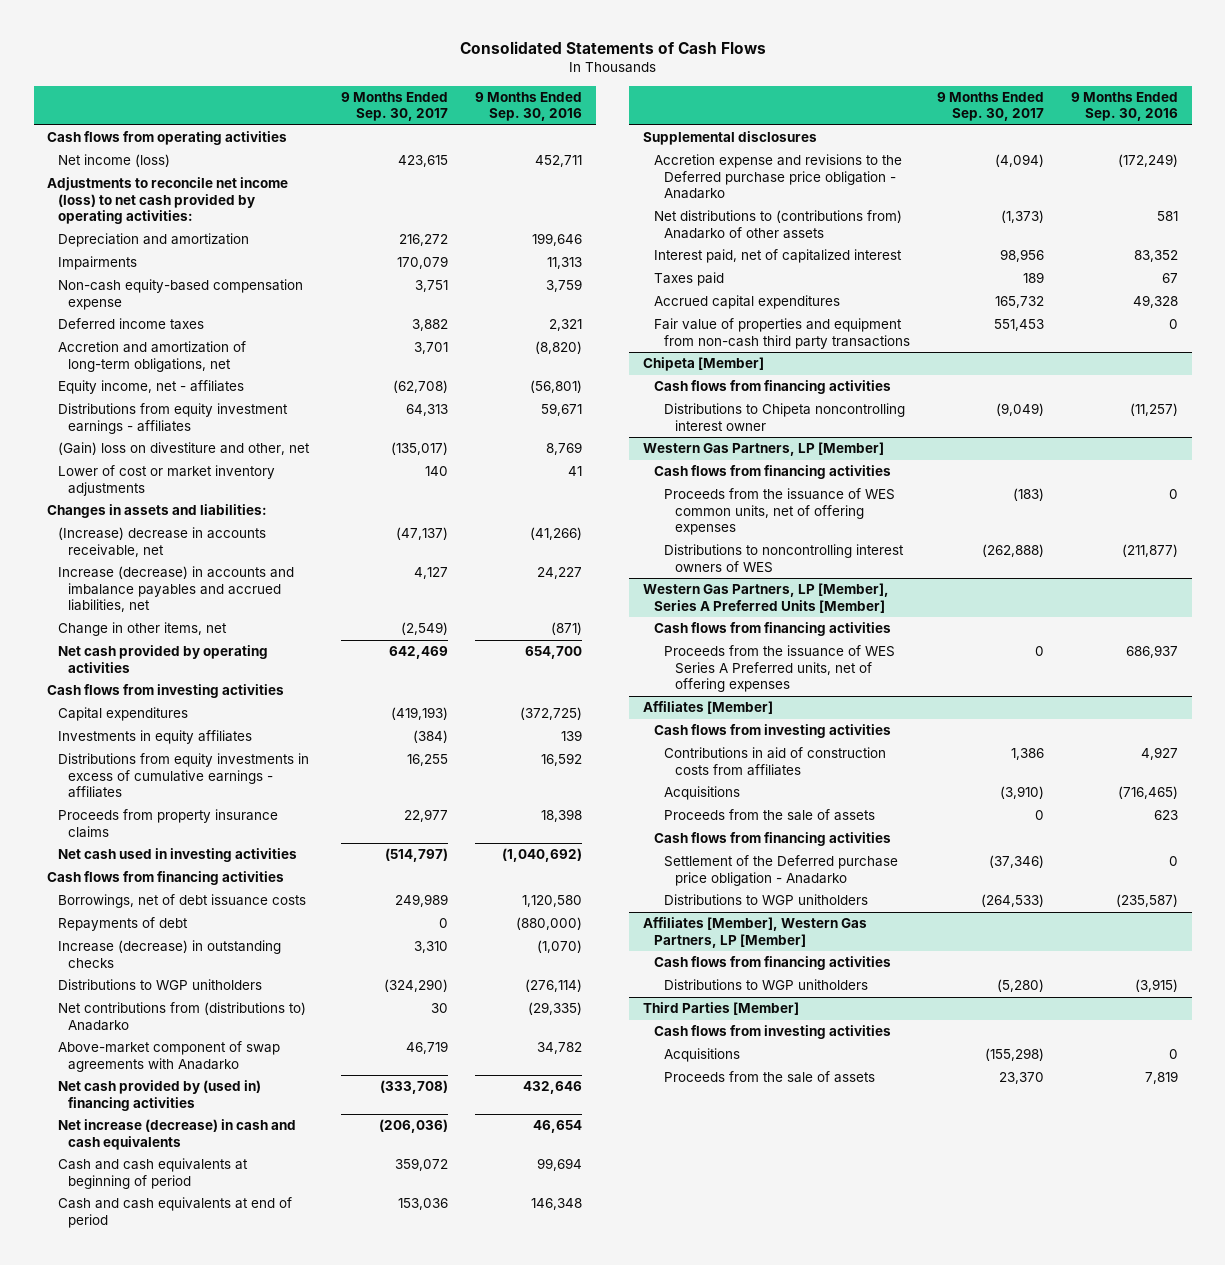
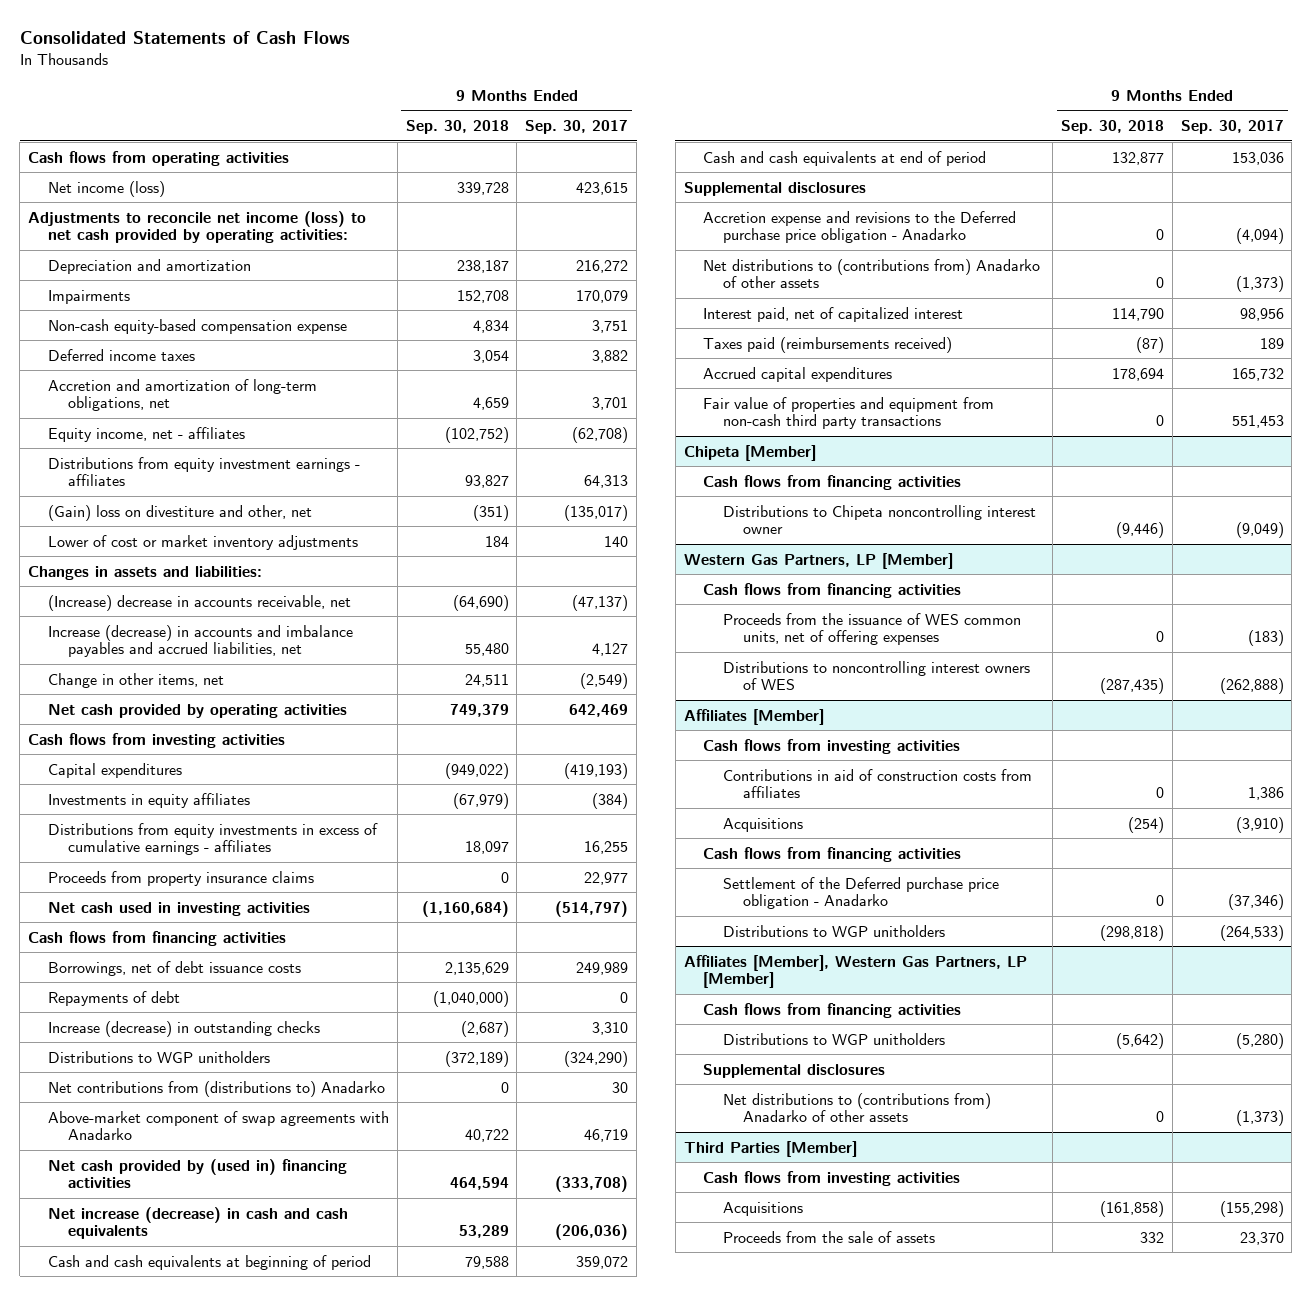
[475,92,583,122] 9 Months Ended Sep. 30, 2016 -> none
none -> [405,119,509,134] Sep. 30, 2018
[653,272,724,287] Taxes paid -> [703,336,953,353] Taxes paid (reimbursements received)
[642,583,889,613] Western Gas Partners, LP [Member], Series A Preferred Units [Member] -> none
[653,622,891,637] Cash flows from financing activities -> none
[664,645,896,693] Proceeds from the issuance of WES Series A Preferred units, net of offering expenses -> none
[664,809,876,822] Proceeds from the sale of assets -> none
none -> [703,1063,886,1078] Supplemental disclosures
none -> [722,1092,991,1123] Net distributions to (contributions from) Anadarko of other assets

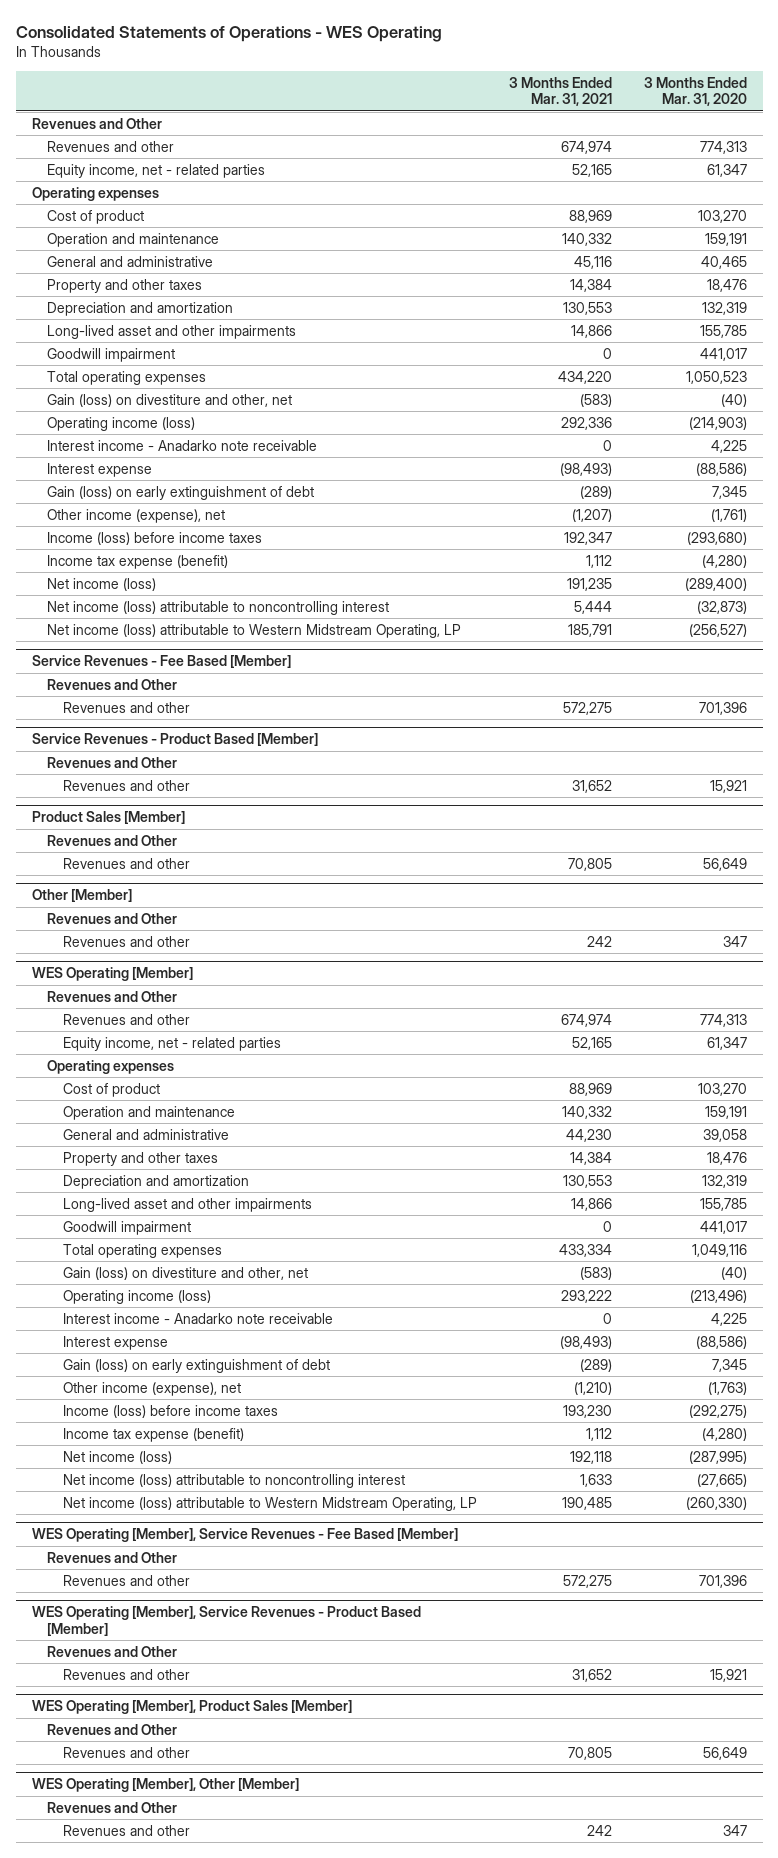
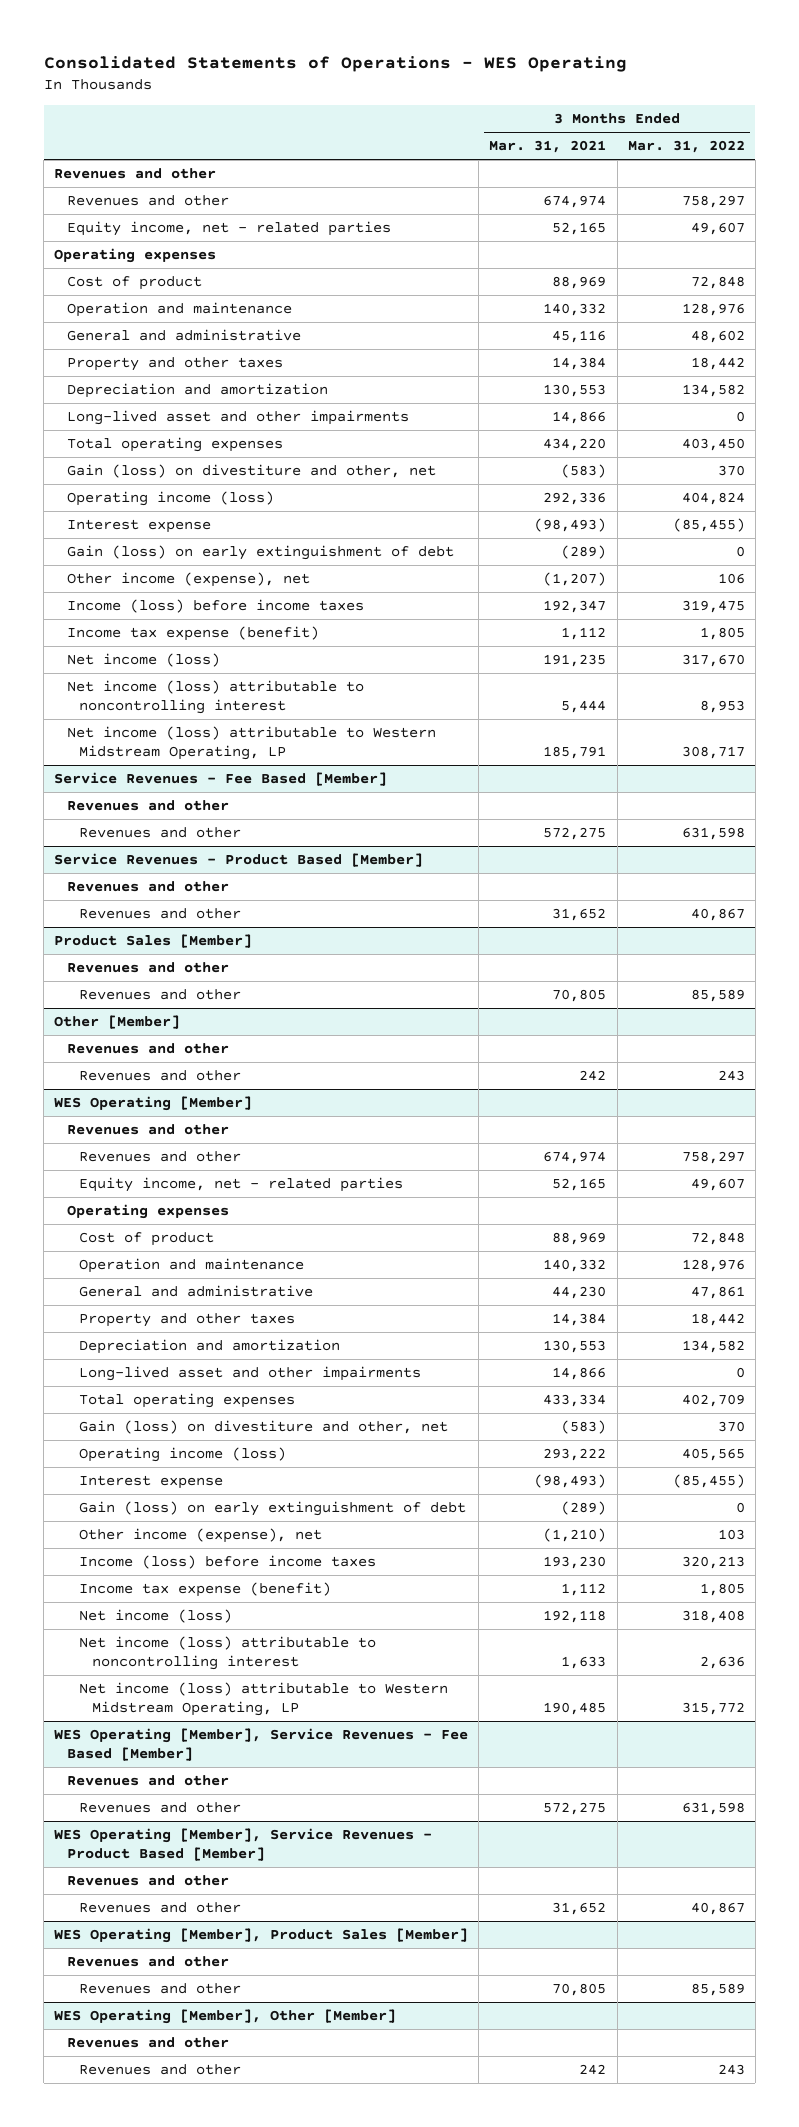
[643,76,747,107] 3 Months Ended Mar. 31, 2020 -> none
none -> [627,140,745,154] Mar. 31, 2022
[31,117,162,129] Revenues and Other -> [54,168,217,180] Revenues and other
[47,347,176,362] Goodwill impairment -> none
[47,439,318,451] Interest income - Anadarko note receivable -> none
[47,678,178,690] Revenues and Other -> [66,800,229,812] Revenues and other
[47,756,178,768] Revenues and Other -> [66,881,229,893] Revenues and other
[47,834,178,846] Revenues and Other -> [66,962,229,974] Revenues and other
[47,912,178,924] Revenues and Other -> [66,1043,229,1055] Revenues and other
[47,990,178,1002] Revenues and Other -> [66,1124,229,1136] Revenues and other
[62,1220,191,1235] Goodwill impairment -> none
[62,1312,333,1324] Interest income - Anadarko note receivable -> none
[47,1551,178,1563] Revenues and Other -> [66,1775,229,1787] Revenues and other
[47,1645,178,1657] Revenues and Other -> [66,1875,229,1887] Revenues and other
[47,1723,178,1735] Revenues and Other -> [66,1956,229,1968] Revenues and other
[47,1801,178,1813] Revenues and Other -> [66,2037,229,2049] Revenues and other

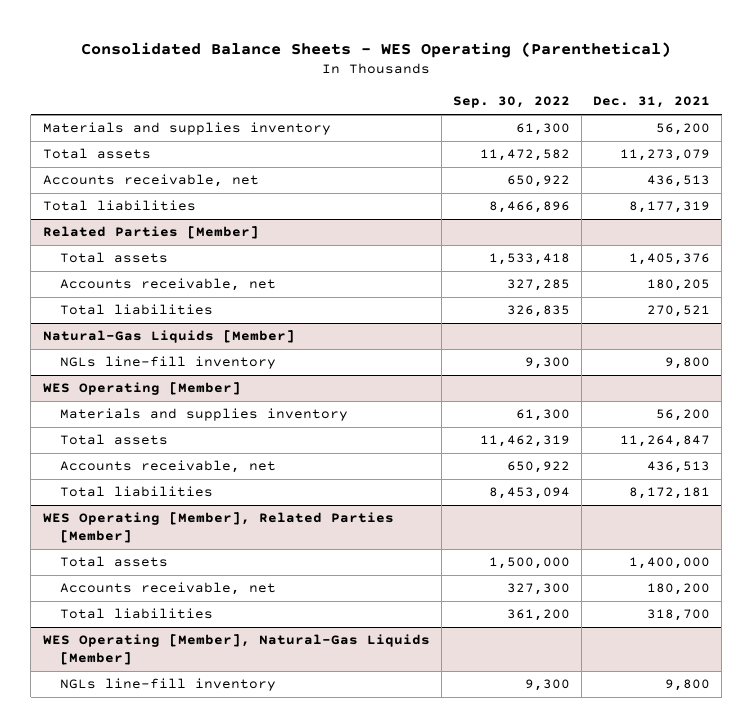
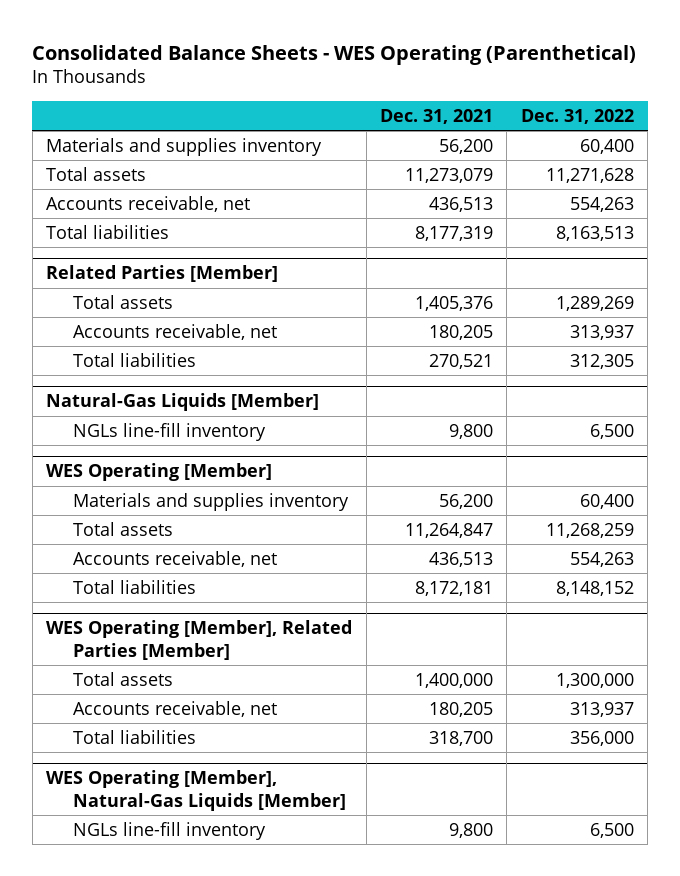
[452,96,570,109] Sep. 30, 2022 -> none
none -> [520,108,634,124] Dec. 31, 2022
[647,583,711,596] 180,200 -> [428,701,493,717] 180,205

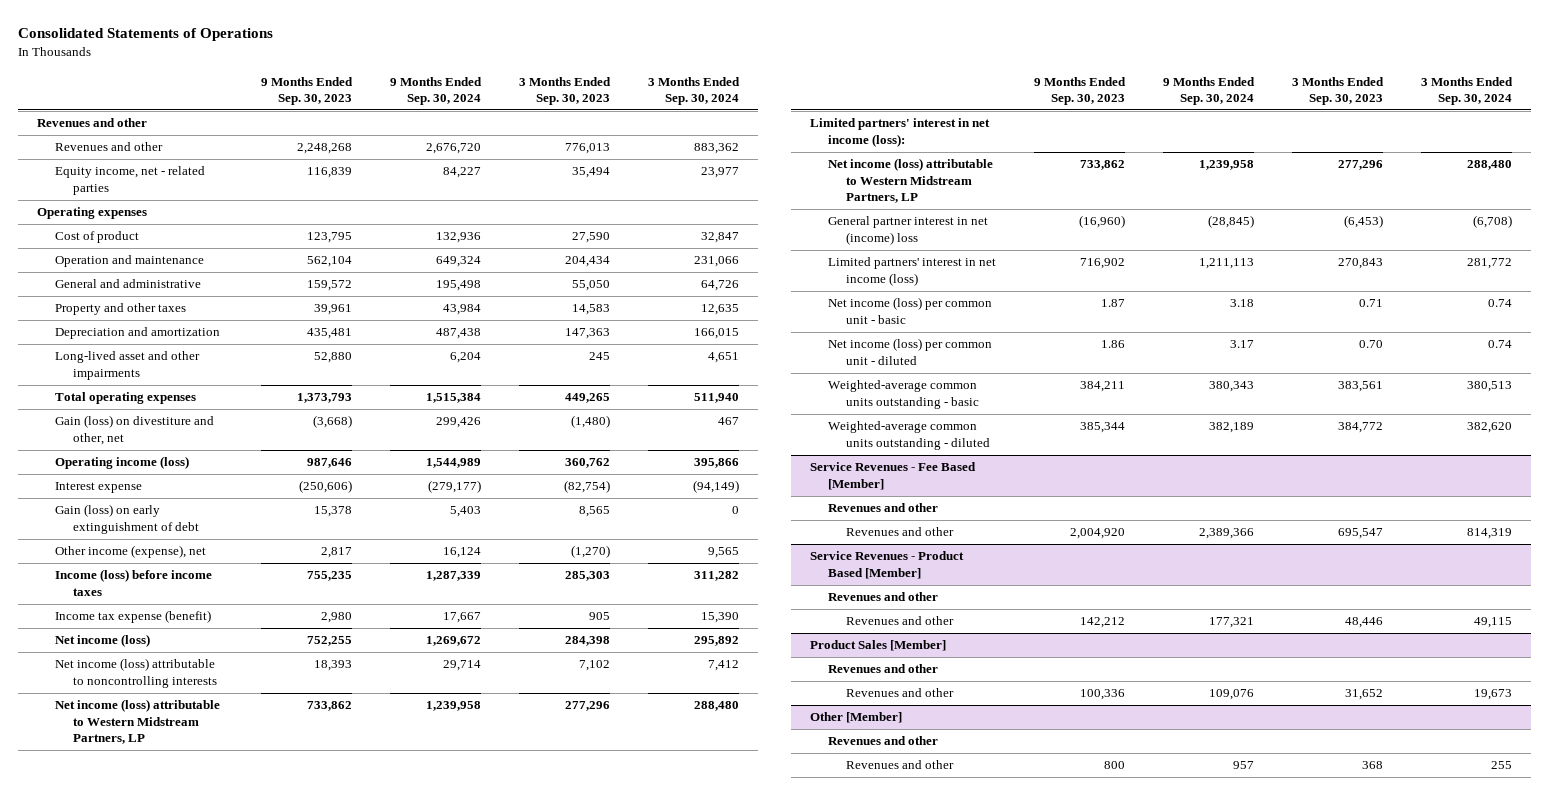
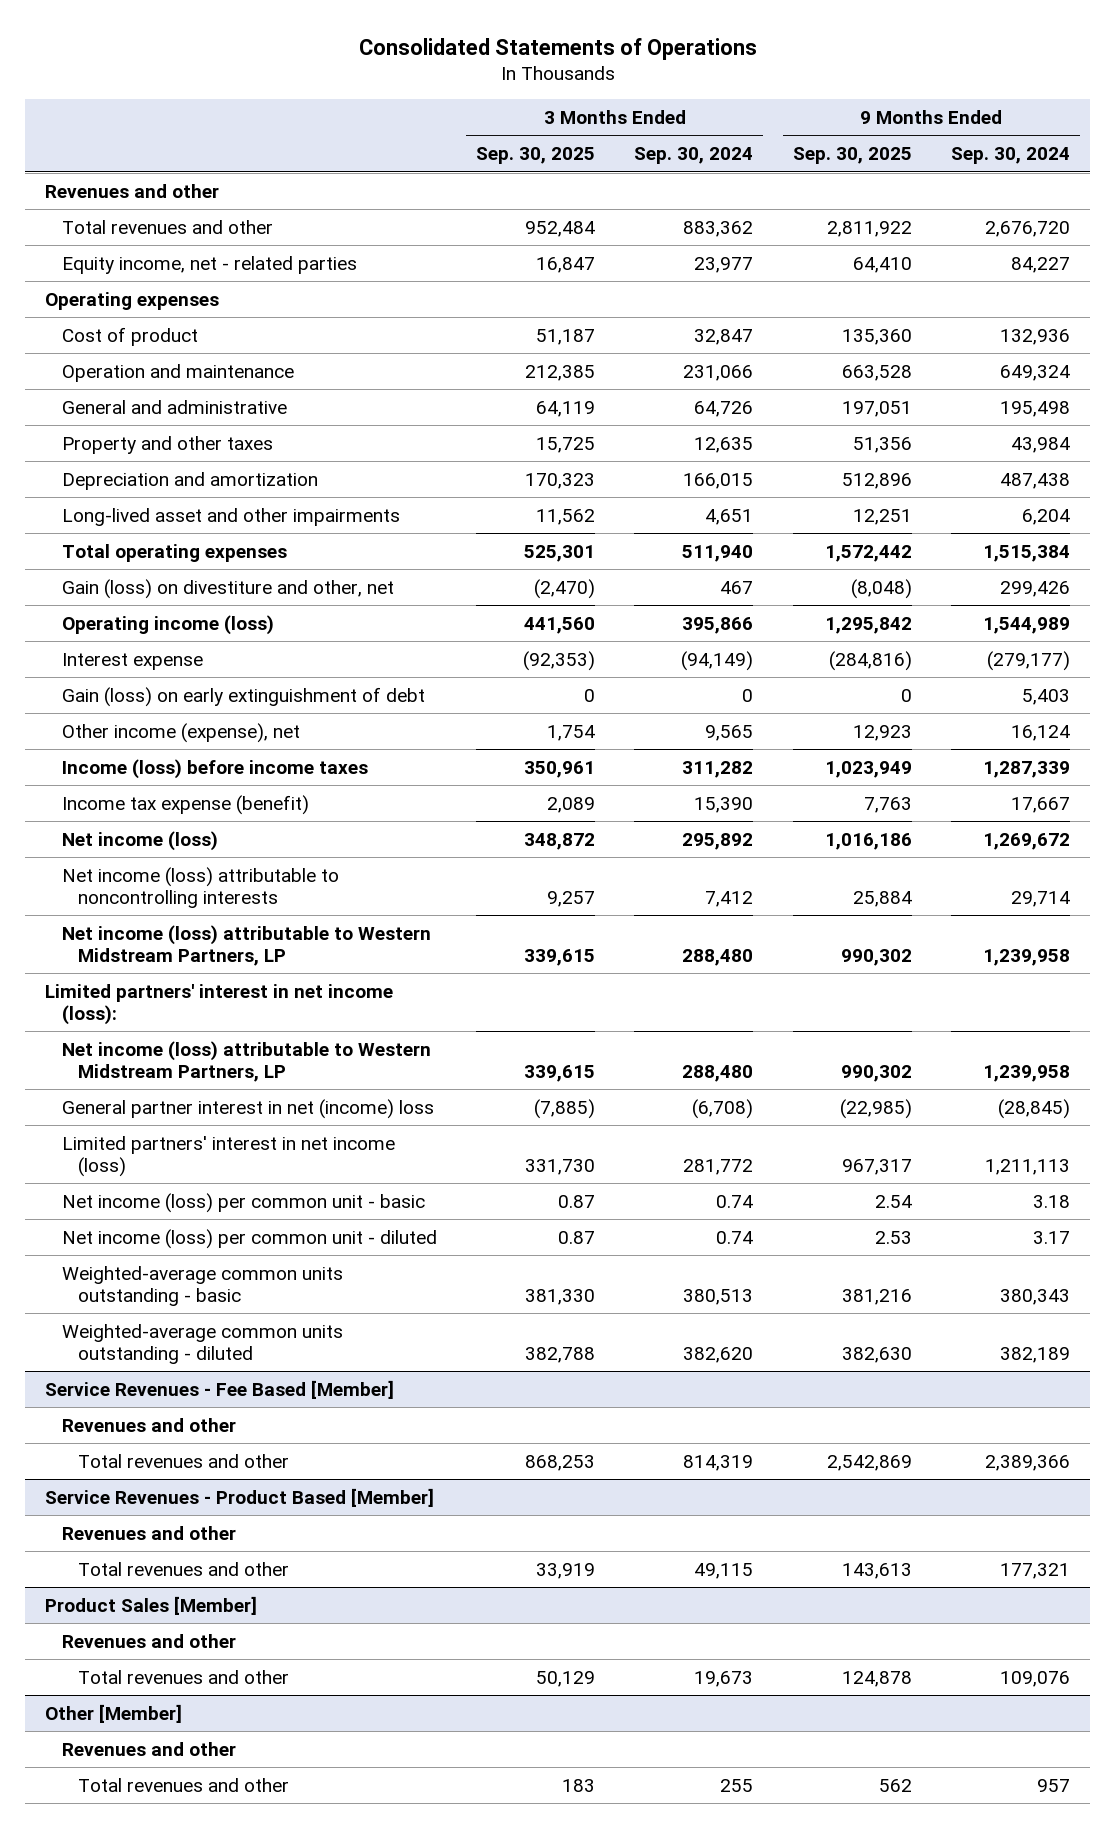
[261,76,354,105] 9 Months Ended Sep. 30, 2023 -> none
[519,76,612,105] 3 Months Ended Sep. 30, 2023 -> none
none -> [476,147,596,165] Sep. 30, 2025
none -> [792,147,912,165] Sep. 30, 2025
[55,142,164,152] Revenues and other -> [61,219,273,234] Total revenues and other
[845,527,954,537] Revenues and other -> [78,1453,290,1468] Total revenues and other
[845,616,954,626] Revenues and other -> [78,1561,290,1576] Total revenues and other
[845,688,954,698] Revenues and other -> [78,1669,290,1684] Total revenues and other
[845,760,954,770] Revenues and other -> [78,1777,290,1792] Total revenues and other

